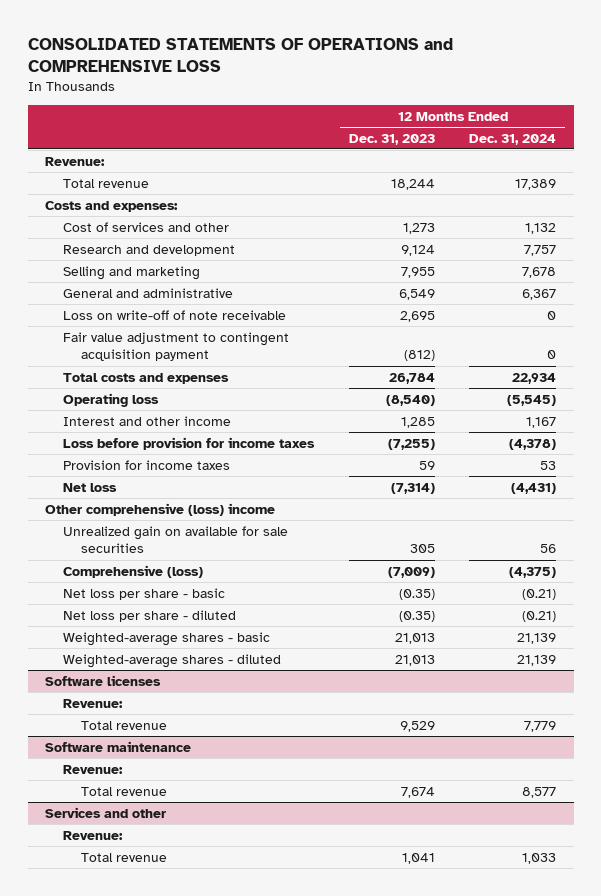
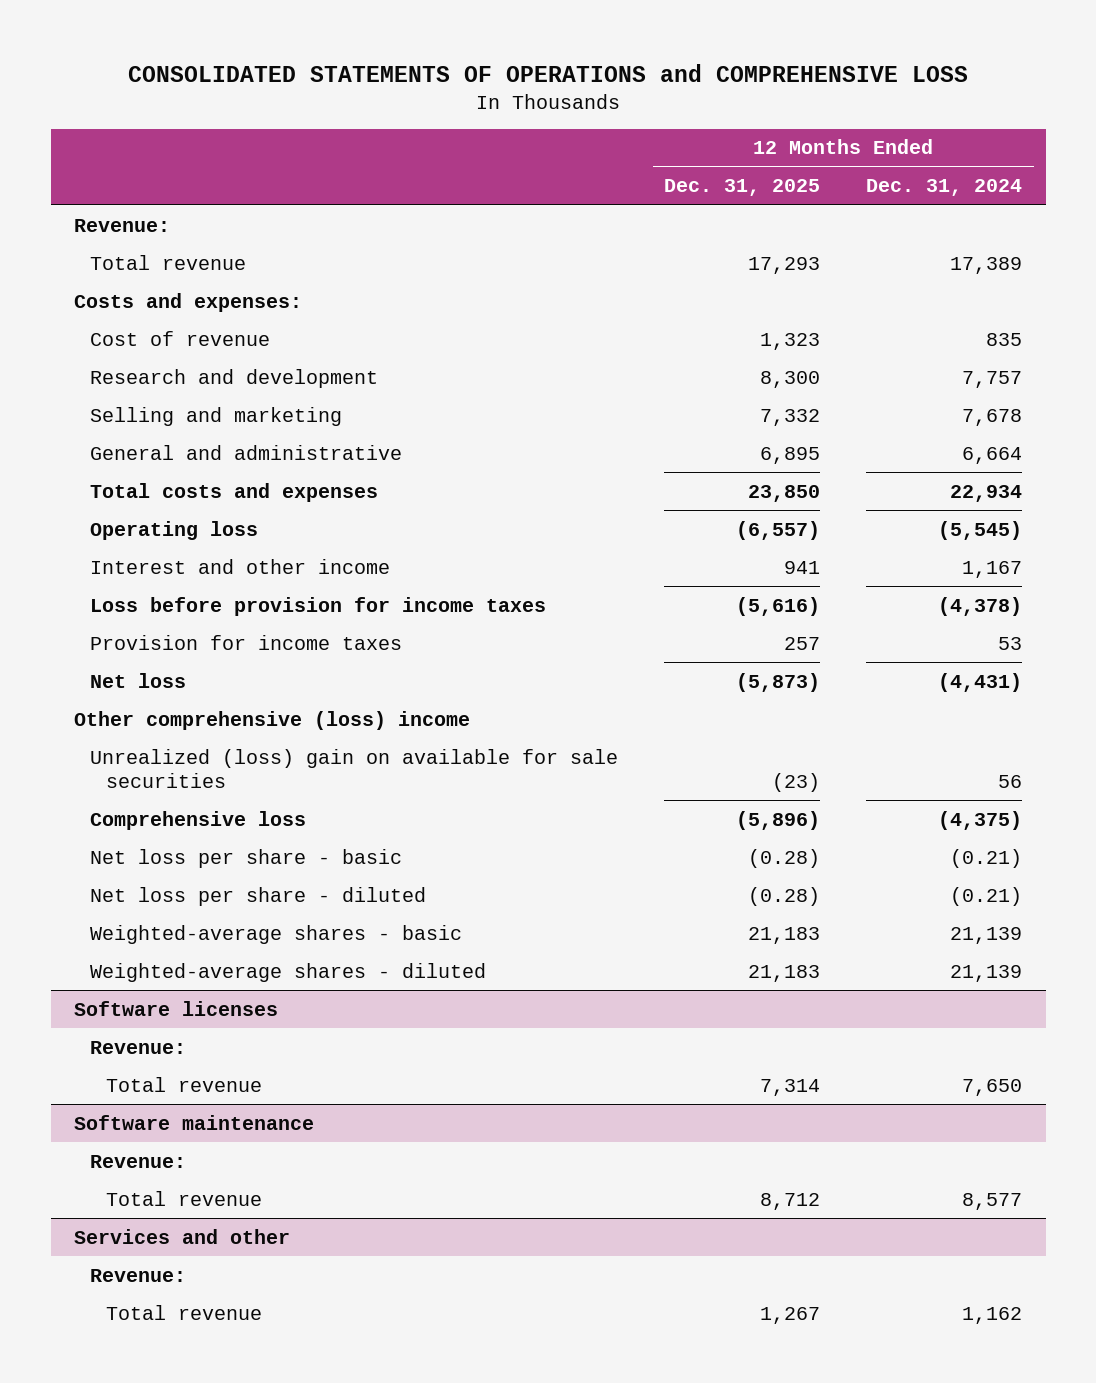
[348,133,435,145] Dec. 31, 2023 -> none
none -> [664,179,821,197] Dec. 31, 2025
[63,221,230,232] Cost of services and other -> [89,330,270,346] Cost of revenue
[525,222,557,234] 1,132 -> [986,332,1023,346] 835
[63,309,287,320] Loss on write-off of note receivable -> none
[63,331,290,362] Fair value adjustment to contingent acquisition payment -> none
[522,288,557,300] 6,367 -> [962,446,1023,464] 6,664
[63,525,289,554] Unrealized gain on available for sale securities -> [89,748,618,788] Unrealized (loss) gain on available for sale securities
[63,564,204,578] Comprehensive (loss) -> [89,810,306,830] Comprehensive loss
[524,720,557,732] 7,779 -> [962,1078,1023,1096] 7,650
[522,852,557,864] 1,033 -> [962,1306,1023,1324] 1,162

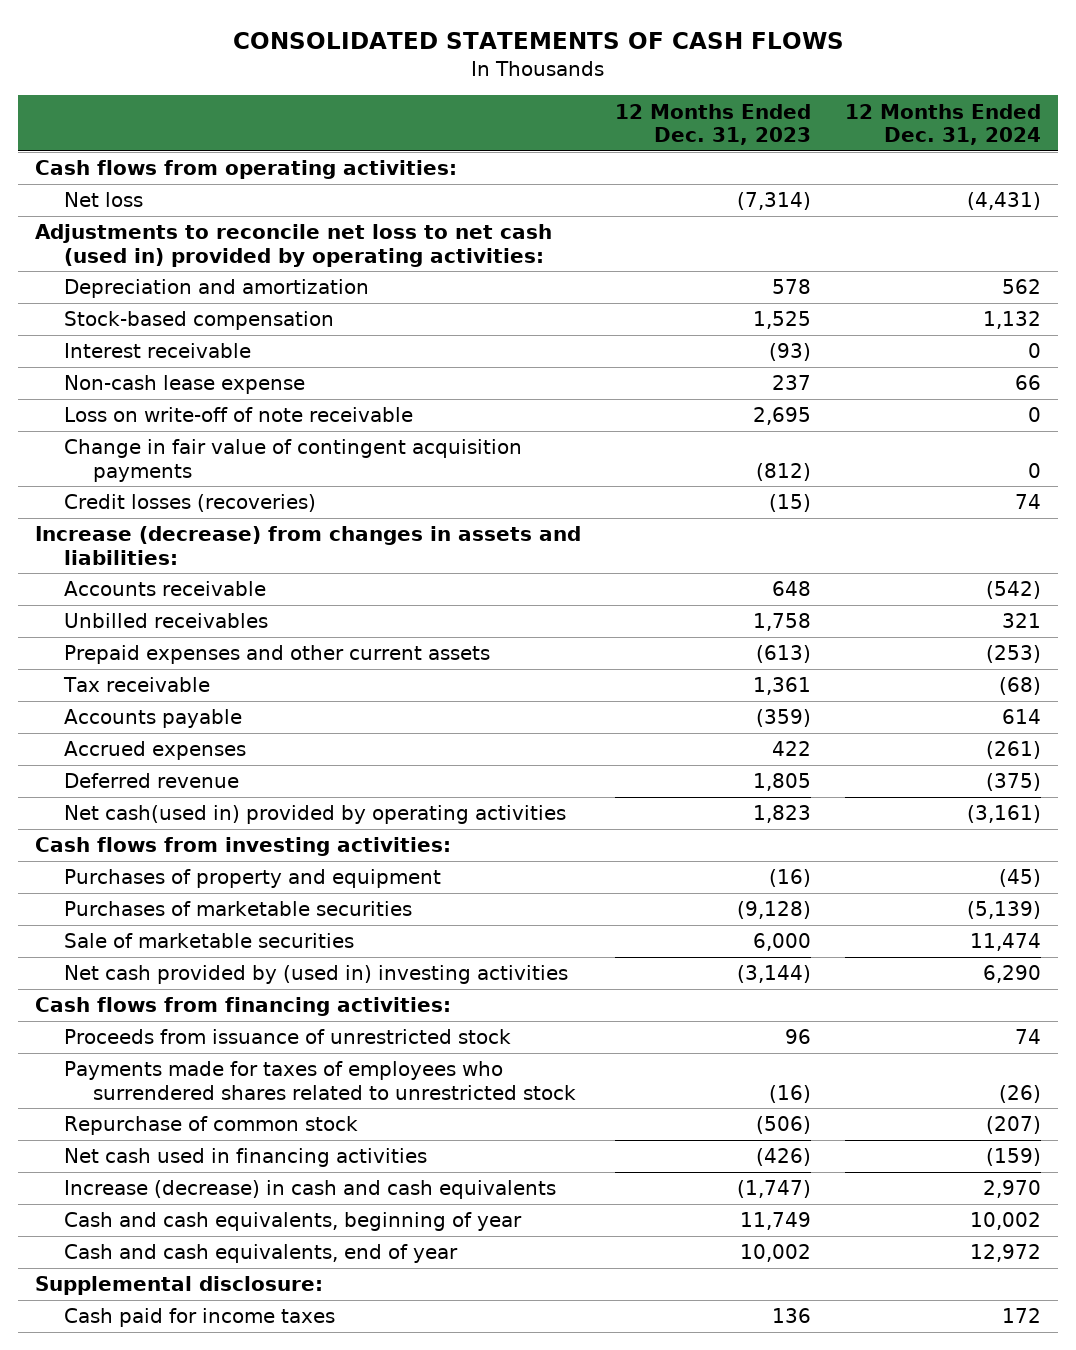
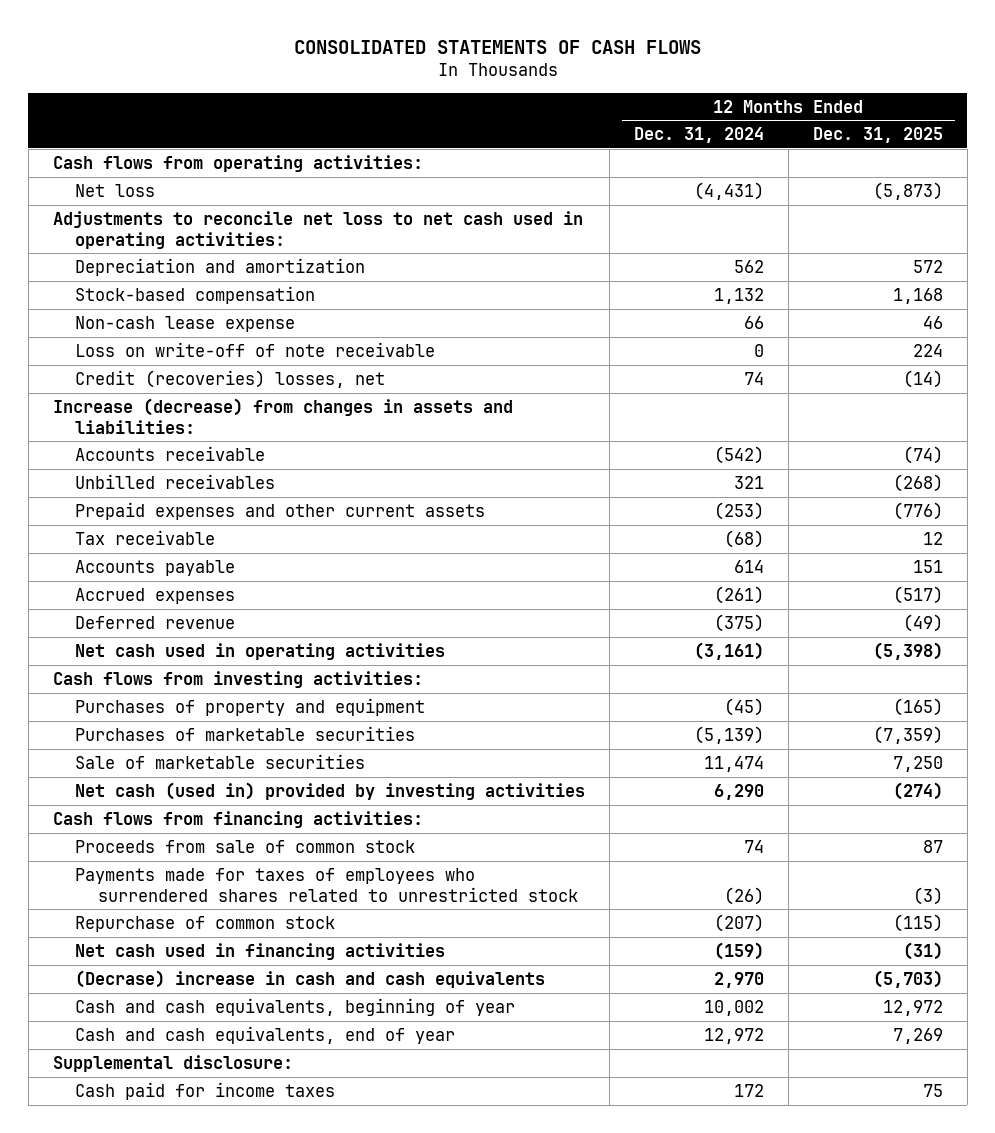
[615,103,812,145] 12 Months Ended Dec. 31, 2023 -> none
none -> [812,127,943,144] Dec. 31, 2025
[34,224,552,267] Adjustments to reconcile net loss to net cash (used in) provided by operating activities: -> [52,210,583,249] Adjustments to reconcile net loss to net cash used in operating activities:
[63,343,251,359] Interest receivable -> none
[63,439,522,482] Change in fair value of contingent acquisition payments -> none
[63,494,316,513] Credit losses (recoveries) -> [75,369,386,388] Credit (recoveries) losses, net
[63,805,566,825] Net cash(used in) provided by operating activities -> [75,642,446,660] Net cash used in operating activities
[63,965,568,985] Net cash provided by (used in) investing activities -> [75,781,586,800] Net cash (used in) provided by investing activities
[63,1029,511,1045] Proceeds from issuance of unrestricted stock -> [75,839,416,853] Proceeds from sale of common stock
[63,1180,556,1200] Increase (decrease) in cash and cash equivalents -> [75,969,546,988] (Decrase) increase in cash and cash equivalents

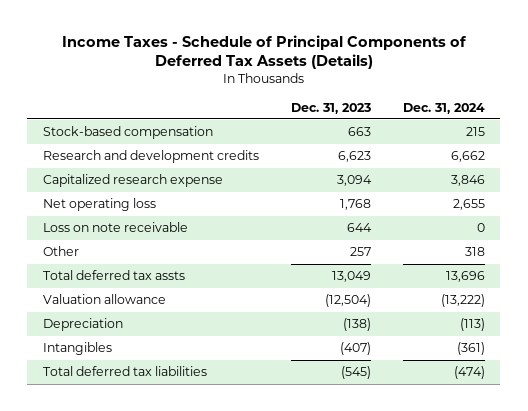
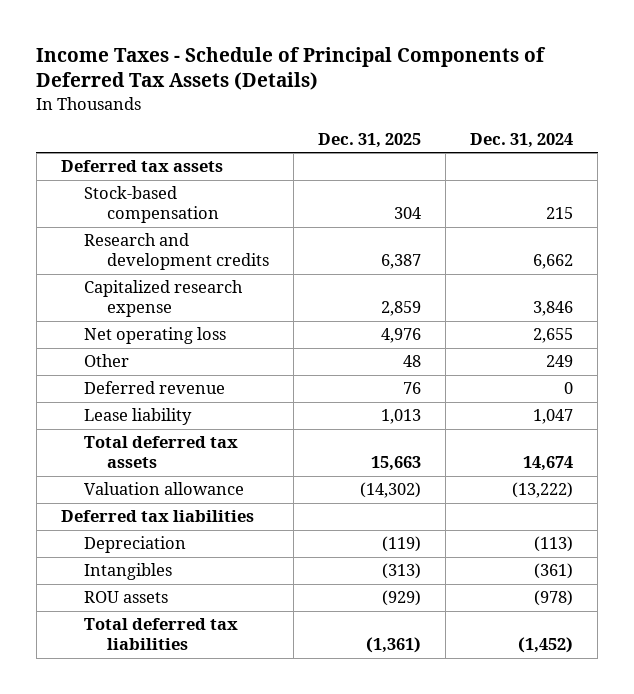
[290,102,371,114] Dec. 31, 2023 -> none
none -> [318,133,422,149] Dec. 31, 2025
none -> [60,160,223,173] Deferred tax assets
[43,222,189,233] Loss on note receivable -> none
[464,247,485,257] 318 -> [546,355,574,368] 249
none -> [83,381,225,395] Deferred revenue
none -> [83,408,192,426] Lease liability
[43,270,186,281] Total deferred tax assts -> [83,436,238,469] Total deferred tax assets
[445,271,485,283] 13,696 -> [523,456,574,472] 14,674
none -> [60,510,254,523] Deferred tax liabilities
none -> [83,591,168,604] ROU assets
[453,366,485,380] (474) -> [518,637,574,654] (1,452)

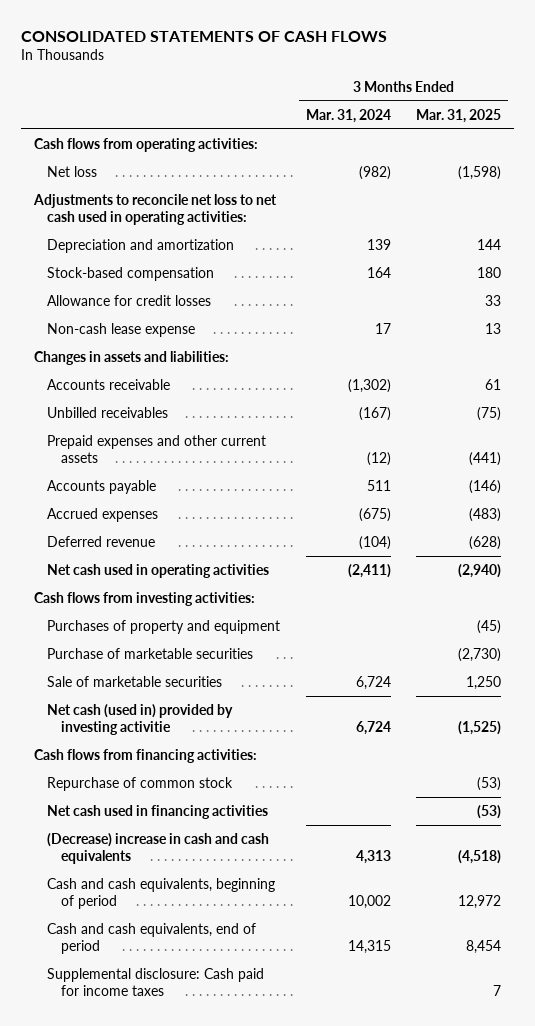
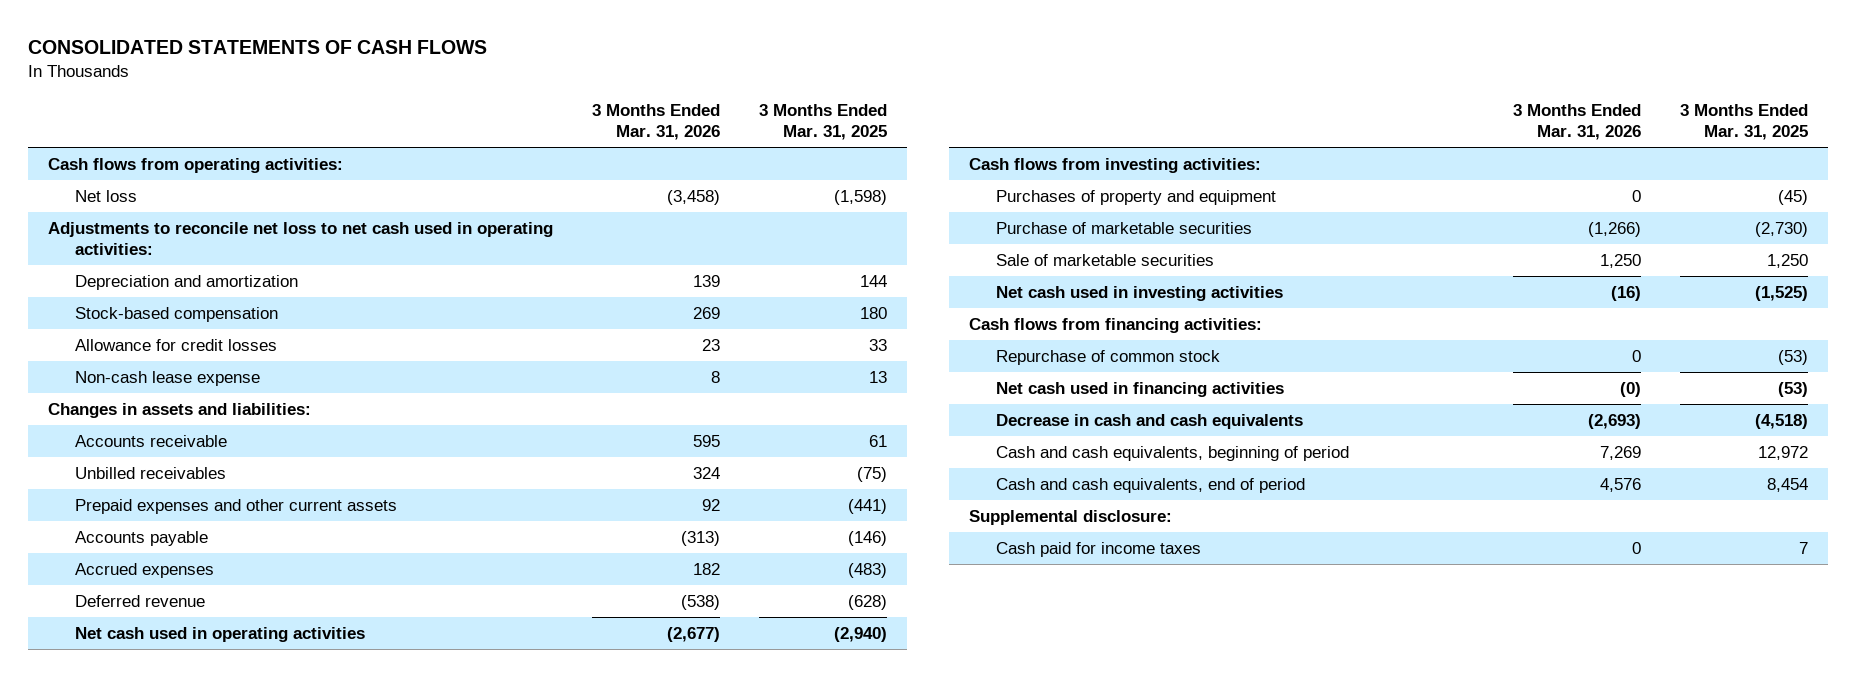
[305,108,391,123] Mar. 31, 2024 -> none
none -> [592,104,721,140] 3 Months Ended Mar. 31, 2026
[47,703,234,735] Net cash (used in) provided by investing activitie -> [995,285,1283,301] Net cash used in investing activities
[47,832,270,864] (Decrease) increase in cash and cash equivalents -> [995,413,1303,429] Decrease in cash and cash equivalents
none -> [968,509,1172,525] Supplemental disclosure:
[47,967,265,996] Supplemental disclosure: Cash paid for income taxes -> [995,541,1201,557] Cash paid for income taxes

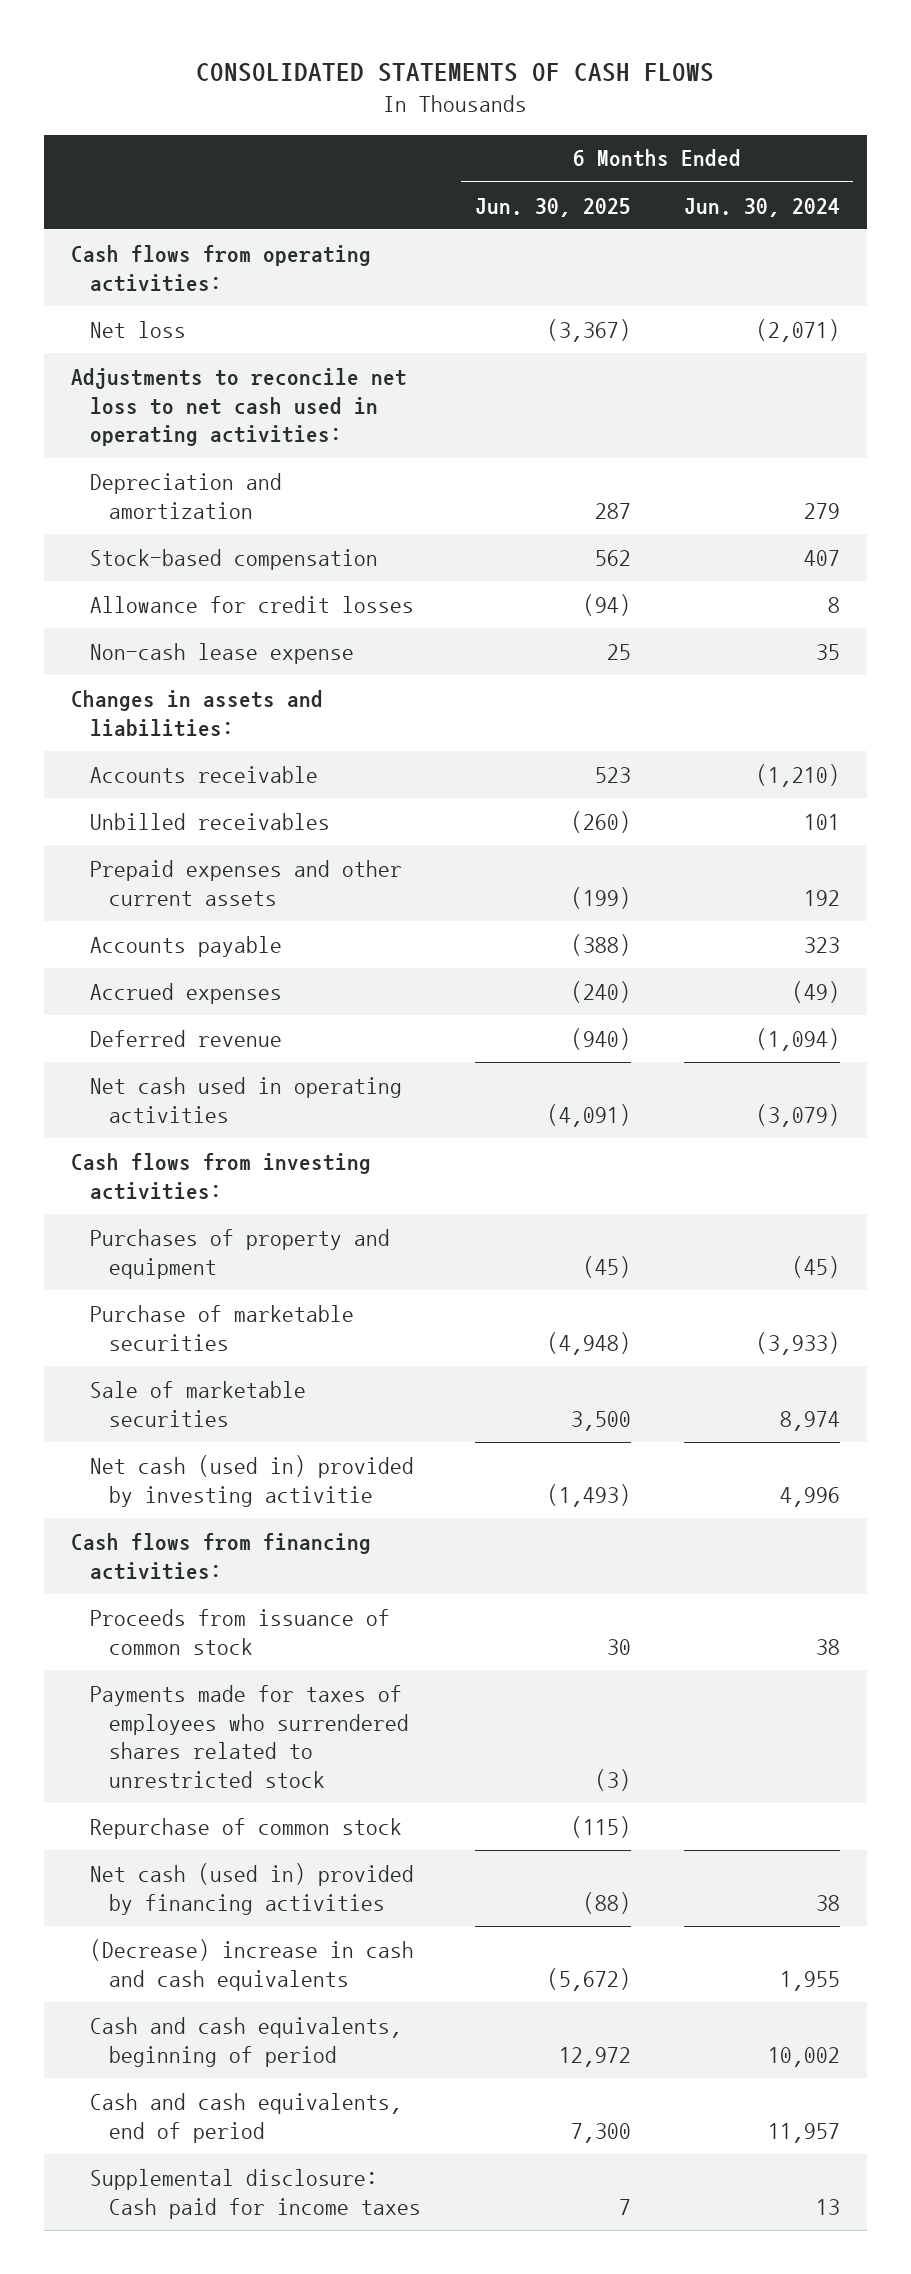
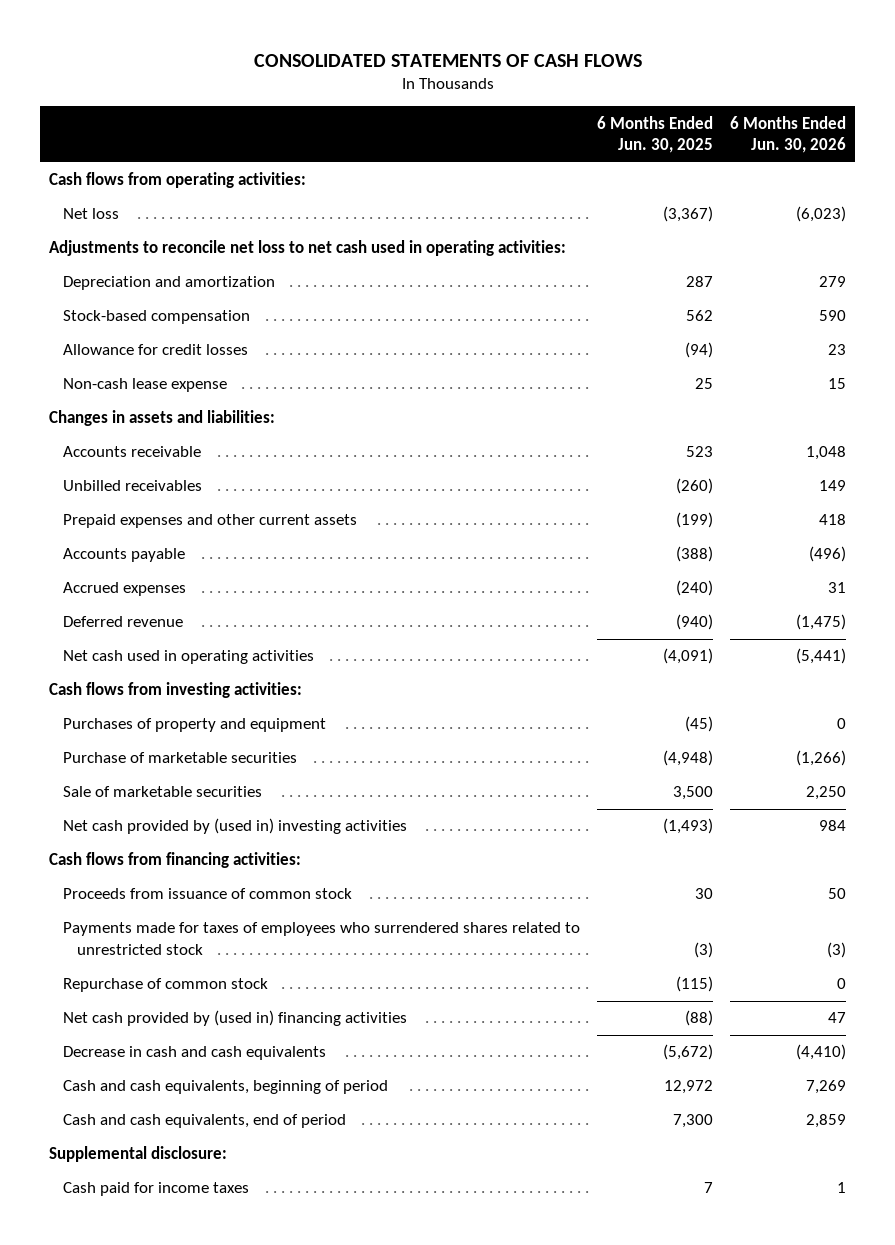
[684,197,841,217] Jun. 30, 2024 -> none
none -> [730,115,847,154] 6 Months Ended Jun. 30, 2026
[89,1454,414,1507] Net cash (used in) provided by investing activitie -> [63,818,408,835] Net cash provided by (used in) investing activities
[89,1862,414,1915] Net cash (used in) provided by financing activities -> [63,1010,408,1027] Net cash provided by (used in) financing activities
[89,1938,414,1991] (Decrease) increase in cash and cash equivalents -> [63,1046,327,1061] Decrease in cash and cash equivalents
none -> [48,1146,227,1163] Supplemental disclosure:
[89,2168,422,2219] Supplemental disclosure: Cash paid for income taxes -> [63,1182,250,1197] Cash paid for income taxes

